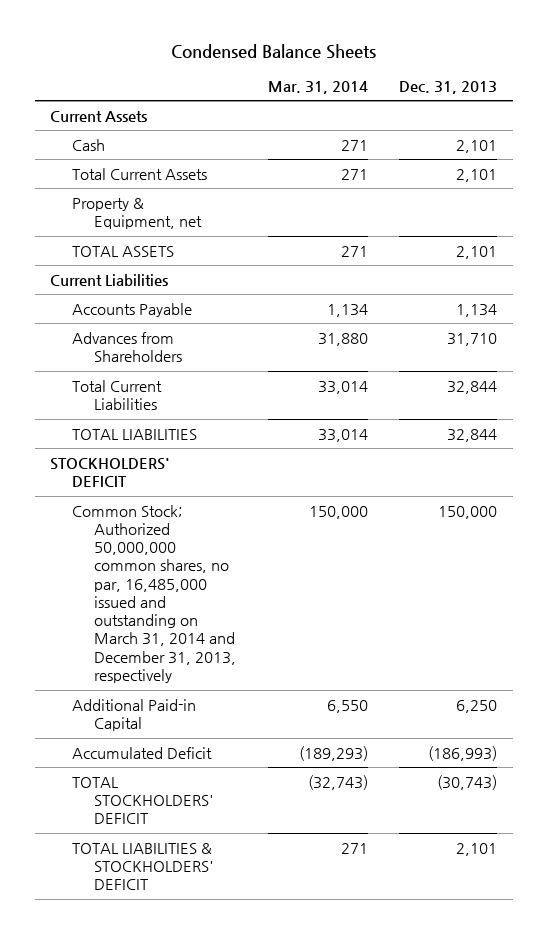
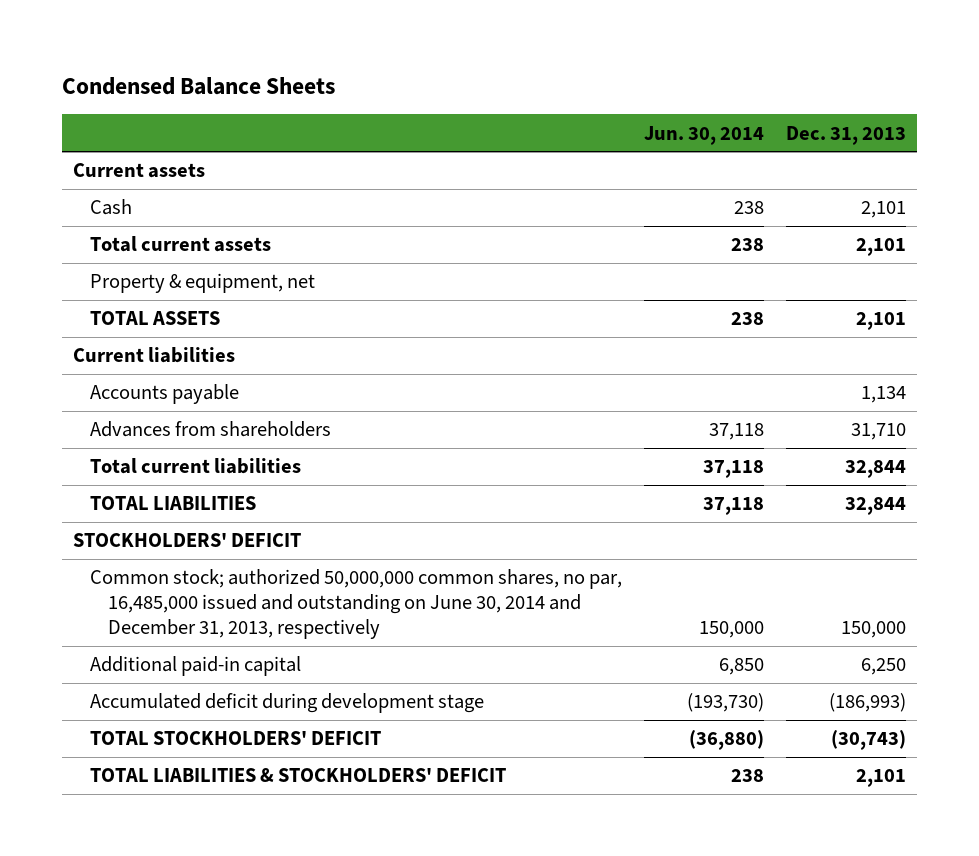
[267,80,368,94] Mar. 31, 2014 -> none
none -> [644,125,765,145] Jun. 30, 2014
[50,110,148,122] Current Assets -> [73,163,206,179] Current assets
[72,167,208,180] Total Current Assets -> [90,236,272,253] Total current assets
[72,197,202,229] Property & Equipment, net -> [90,273,316,294] Property & equipment, net
[50,273,169,286] Current Liabilities -> [73,347,236,364] Current liabilities
[72,302,193,317] Accounts Payable -> [90,384,240,405] Accounts payable
[72,331,182,362] Advances from Shareholders -> [90,421,332,438] Advances from shareholders
[72,379,163,410] Total Current Liabilities -> [90,458,302,475] Total current liabilities
[72,504,236,683] Common Stock; Authorized 50,000,000 common shares, no par, 16,485,000 issued and outstanding on March 31, 2014 and December 31, 2013, respectively -> [90,569,623,640] Common stock; authorized 50,000,000 common shares, no par, 16,485,000 issued and outstanding on June 30, 2014 and December 31, 2013, respectively
[72,698,197,731] Additional Paid-in Capital -> [90,656,302,677] Additional paid-in capital
[72,746,213,759] Accumulated Deficit -> [90,693,485,714] Accumulated deficit during development stage

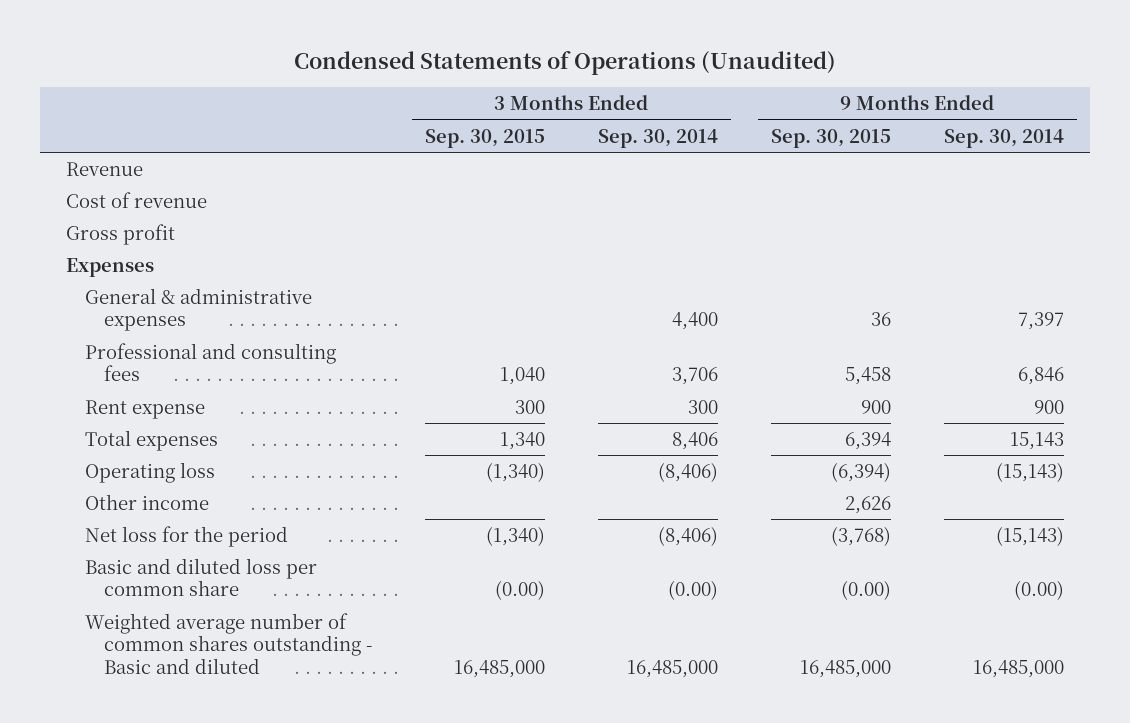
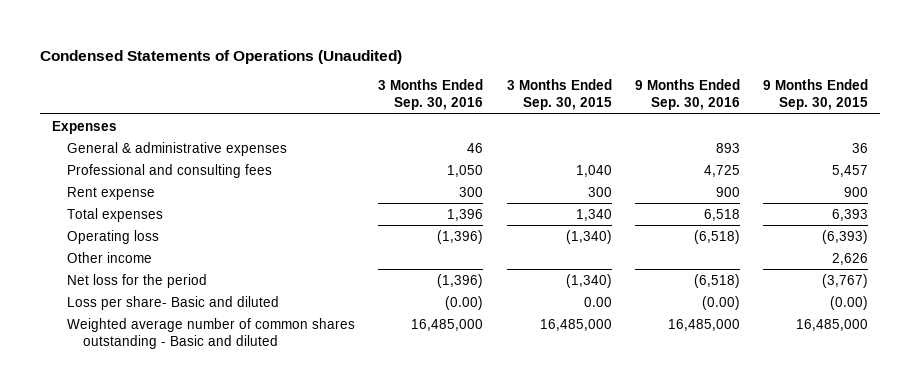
[597,128,718,148] Sep. 30, 2014 -> none
[943,128,1064,148] Sep. 30, 2014 -> none
none -> [378,79,484,111] 3 Months Ended Sep. 30, 2016
none -> [634,79,740,111] 9 Months Ended Sep. 30, 2016
[65,162,143,177] Revenue -> none
[65,192,207,209] Cost of revenue -> none
[65,224,175,246] Gross profit -> none
[844,367,891,386] 5,458 -> [832,164,869,177] 5,457
[844,432,891,451] 6,394 -> [832,208,869,221] 6,393
[830,462,891,483] (6,394) -> [822,229,869,244] (6,393)
[830,526,891,547] (3,768) -> [822,273,869,288] (3,767)
[85,558,318,597] Basic and diluted loss per common share -> [67,295,280,310] Loss per share- Basic and diluted
[494,580,545,601] (0.00) -> [583,296,612,307] 0.00

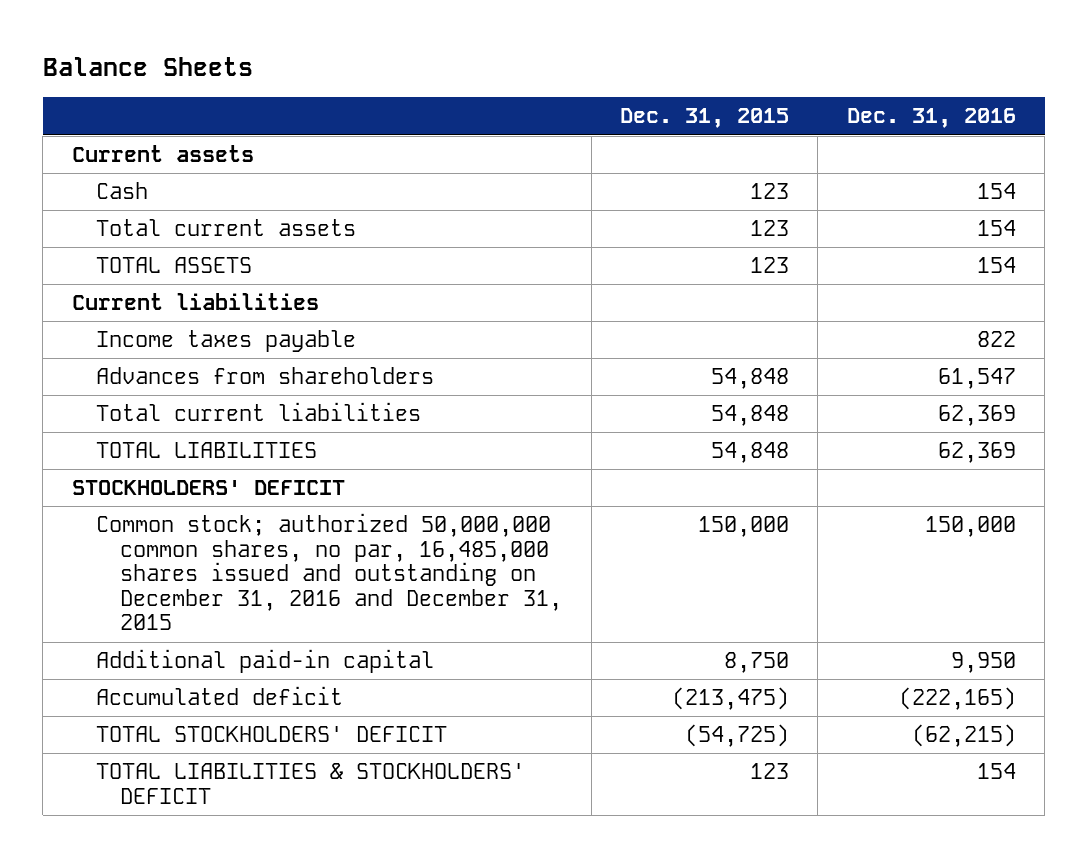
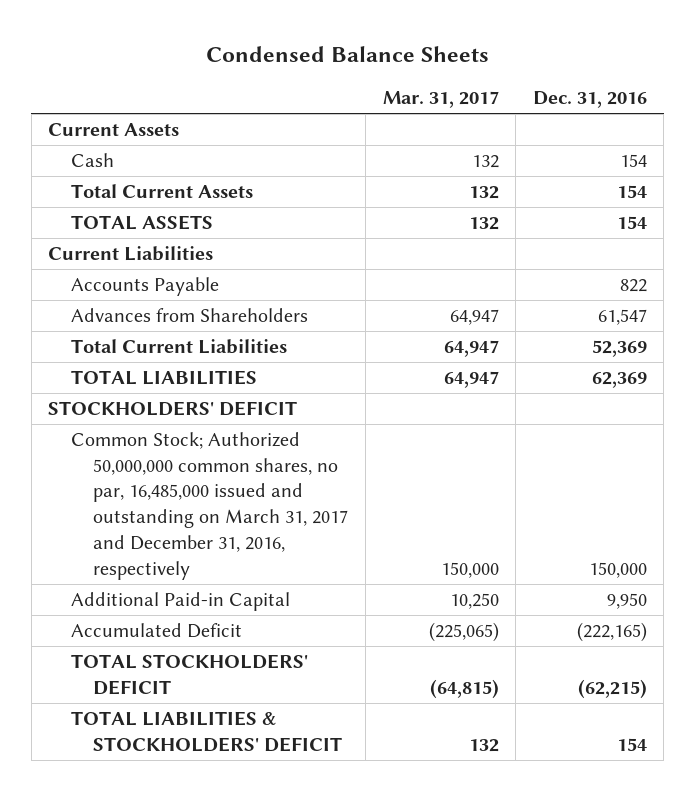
[42,56,253,76] Balance Sheets -> [205,46,489,63] Condensed Balance Sheets
[620,108,790,129] Dec. 31, 2015 -> none
none -> [382,91,499,109] Mar. 31, 2017
[71,145,254,163] Current assets -> [48,122,180,136] Current Assets
[96,219,357,237] Total current assets -> [70,183,253,198] Total Current Assets
[71,293,319,311] Current liabilities -> [48,245,214,261] Current Liabilities
[96,330,357,353] Income taxes payable -> [70,276,219,296] Accounts Payable
[96,367,435,385] Advances from shareholders -> [70,307,308,322] Advances from Shareholders
[96,402,422,422] Total current liabilities -> [70,338,287,354] Total Current Liabilities
[937,405,1016,427] 62,369 -> [591,339,647,357] 52,369
[96,513,563,631] Common stock; authorized 50,000,000 common shares, no par, 16,485,000 shares issued and outstanding on December 31, 2016 and December 31, 2015 -> [70,431,349,580] Common Stock; Authorized 50,000,000 common shares, no par, 16,485,000 issued and outstanding on March 31, 2017 and December 31, 2016, respectively
[96,649,435,674] Additional paid-in capital -> [70,591,290,611] Additional Paid-in Capital
[96,686,344,706] Accumulated deficit -> [70,622,242,638] Accumulated Deficit

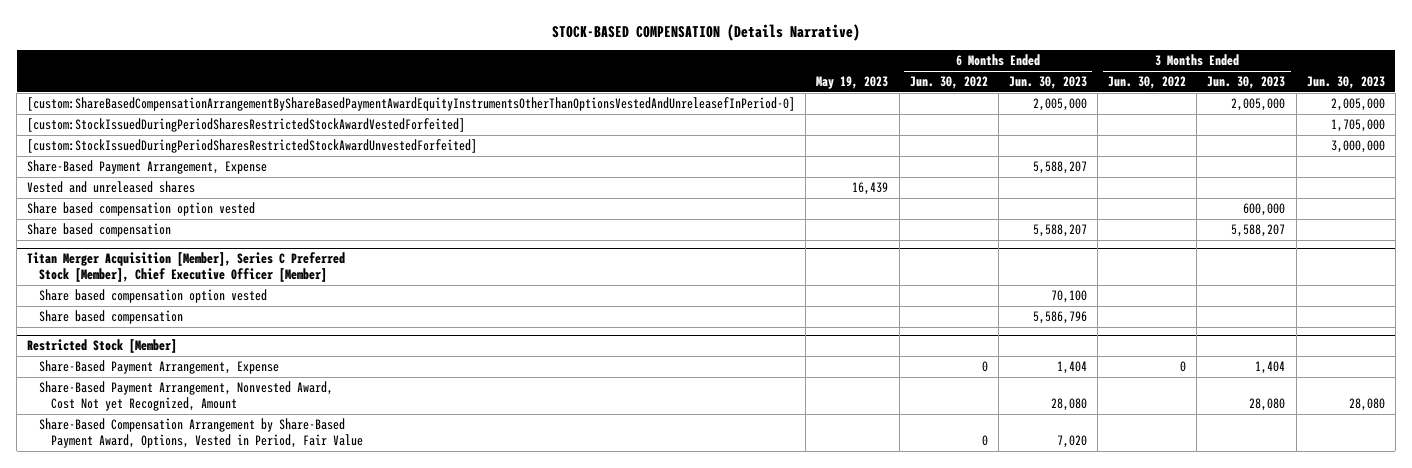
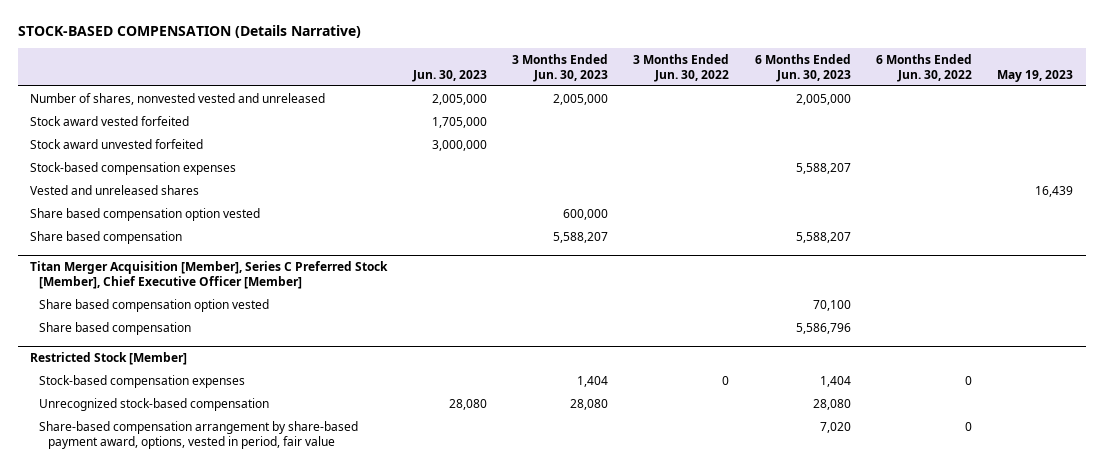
[27,96,796,111] [custom:ShareBasedCompensationArrangementByShareBasedPaymentAwardEquityInstrumentsOtherThanOptionsVestedAndUnreleasefInPeriod-0] -> [30,92,326,105] Number of shares, nonvested vested and unreleased
[27,117,466,132] [custom:StockIssuedDuringPeriodSharesRestrictedStockAwardVestedForfeited] -> [30,115,190,126] Stock award vested forfeited
[27,138,478,153] [custom:StockIssuedDuringPeriodSharesRestrictedStockAwardUnvestedForfeited] -> [30,138,204,149] Stock award unvested forfeited
[27,159,268,174] Share-Based Payment Arrangement, Expense -> [30,161,237,175] Stock-based compensation expenses
[39,359,280,374] Share-Based Payment Arrangement, Expense -> [39,374,246,388] Stock-based compensation expenses
[39,380,334,412] Share-Based Payment Arrangement, Nonvested Award, Cost Not yet Recognized, Amount -> [39,397,270,411] Unrecognized stock-based compensation
[39,417,363,449] Share-Based Compensation Arrangement by Share-Based Payment Award, Options, Vested in Period, Fair Value -> [39,420,359,449] Share-based compensation arrangement by share-based payment award, options, vested in period, fair value

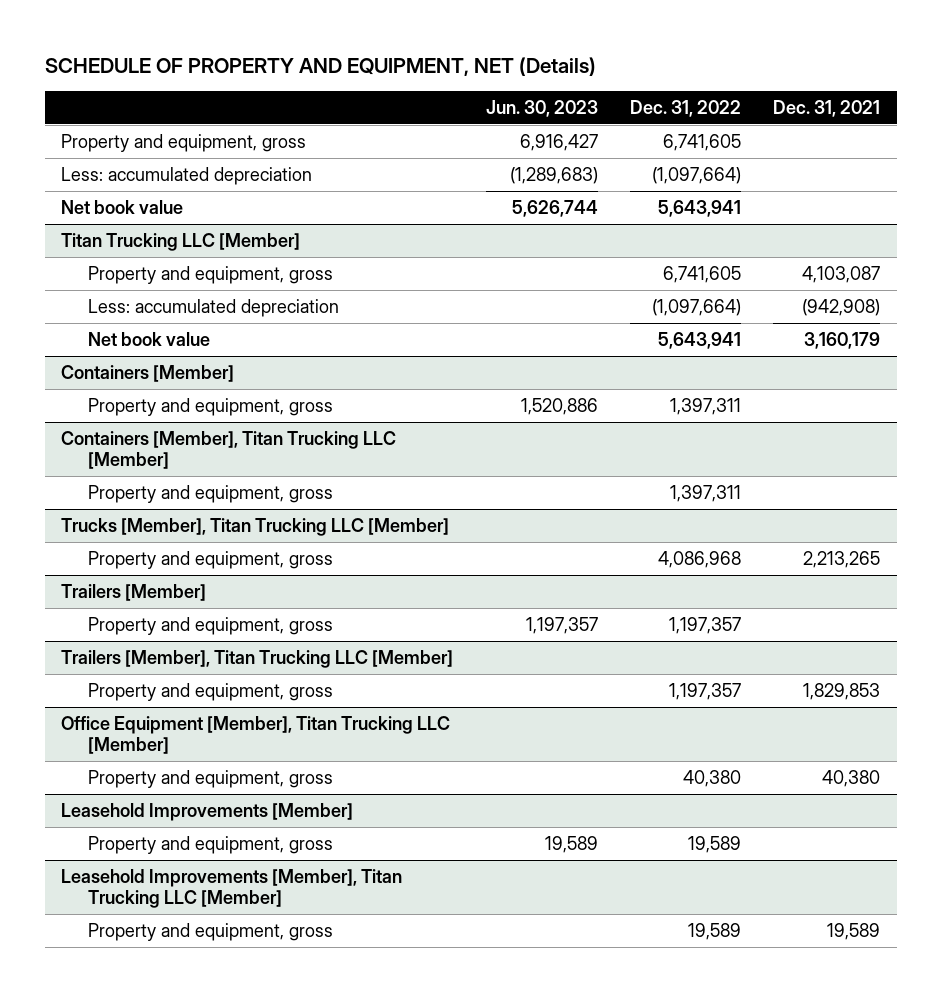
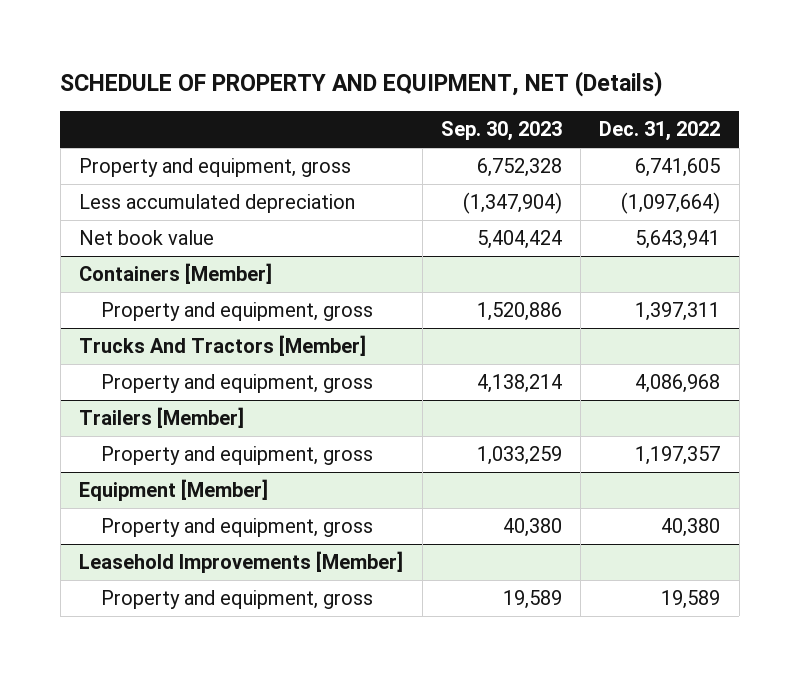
[485,99,598,117] Jun. 30, 2023 -> none
[773,99,881,117] Dec. 31, 2021 -> none
none -> [440,121,562,142] Sep. 30, 2023
[61,200,184,215] Net book value -> none
[61,233,301,252] Titan Trucking LLC [Member] -> none
[87,266,333,285] Property and equipment, gross -> none
[87,299,339,318] Less: accumulated depreciation -> none
[61,167,313,186] Less: accumulated depreciation -> [79,194,356,214] Less accumulated depreciation
[61,431,397,470] Containers [Member], Titan Trucking LLC [Member] -> none
[87,485,333,504] Property and equipment, gross -> none
[61,518,450,537] Trucks [Member], Titan Trucking LLC [Member] -> none
none -> [79,335,367,357] Trucks And Tractors [Member]
[61,650,454,669] Trailers [Member], Titan Trucking LLC [Member] -> none
[87,683,333,702] Property and equipment, gross -> none
[61,716,451,755] Office Equipment [Member], Titan Trucking LLC [Member] -> none
none -> [79,479,269,502] Equipment [Member]
[61,869,403,909] Leasehold Improvements [Member], Titan Trucking LLC [Member] -> none
[87,923,333,942] Property and equipment, gross -> none

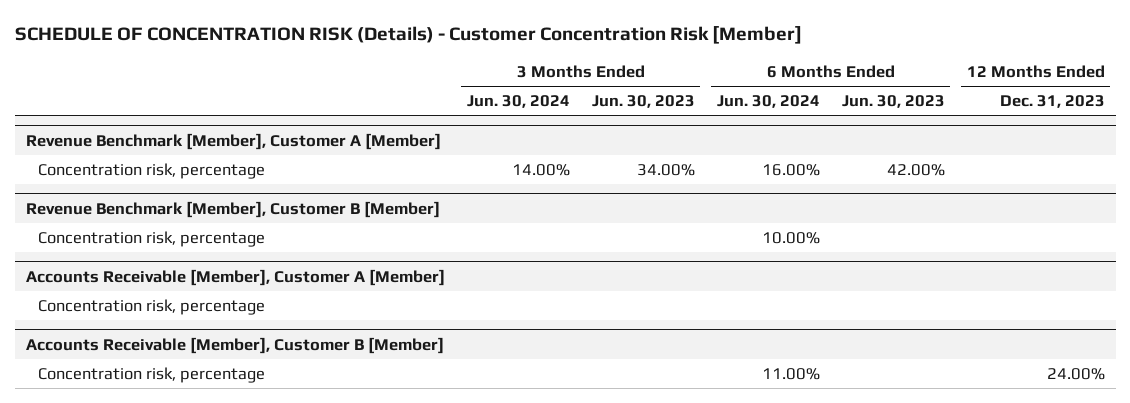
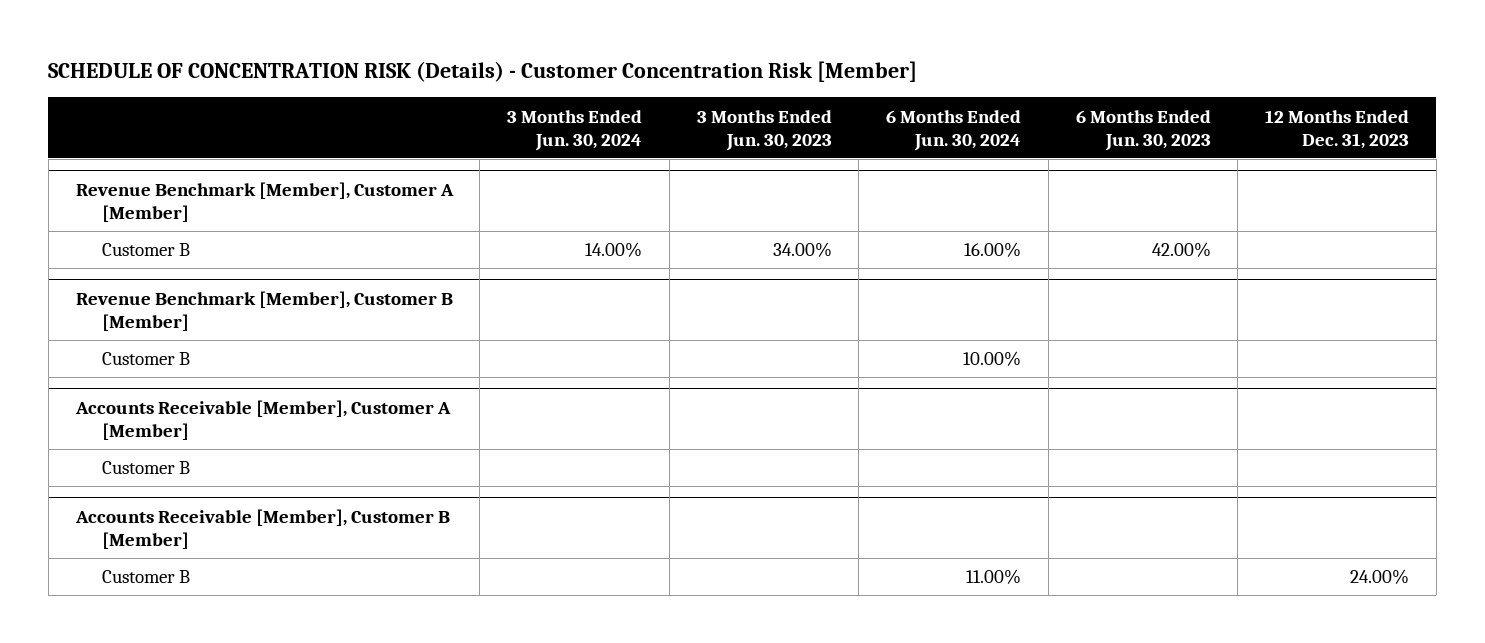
[38,162,266,179] Concentration risk, percentage -> [102,243,191,257] Customer B
[38,230,266,247] Concentration risk, percentage -> [102,352,191,366] Customer B
[38,298,266,315] Concentration risk, percentage -> [102,461,191,475] Customer B
[38,366,266,383] Concentration risk, percentage -> [102,570,191,584] Customer B

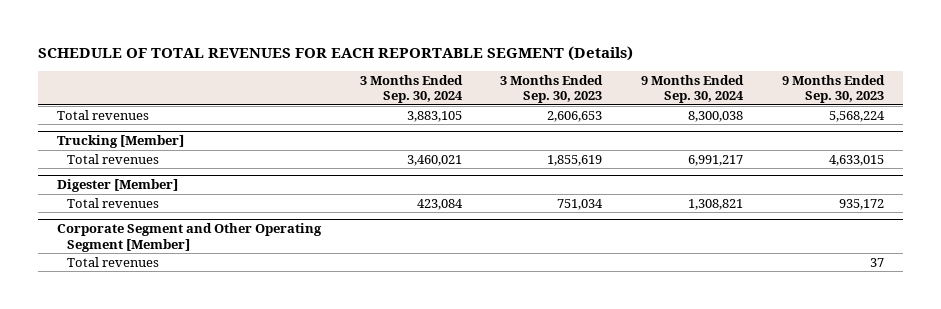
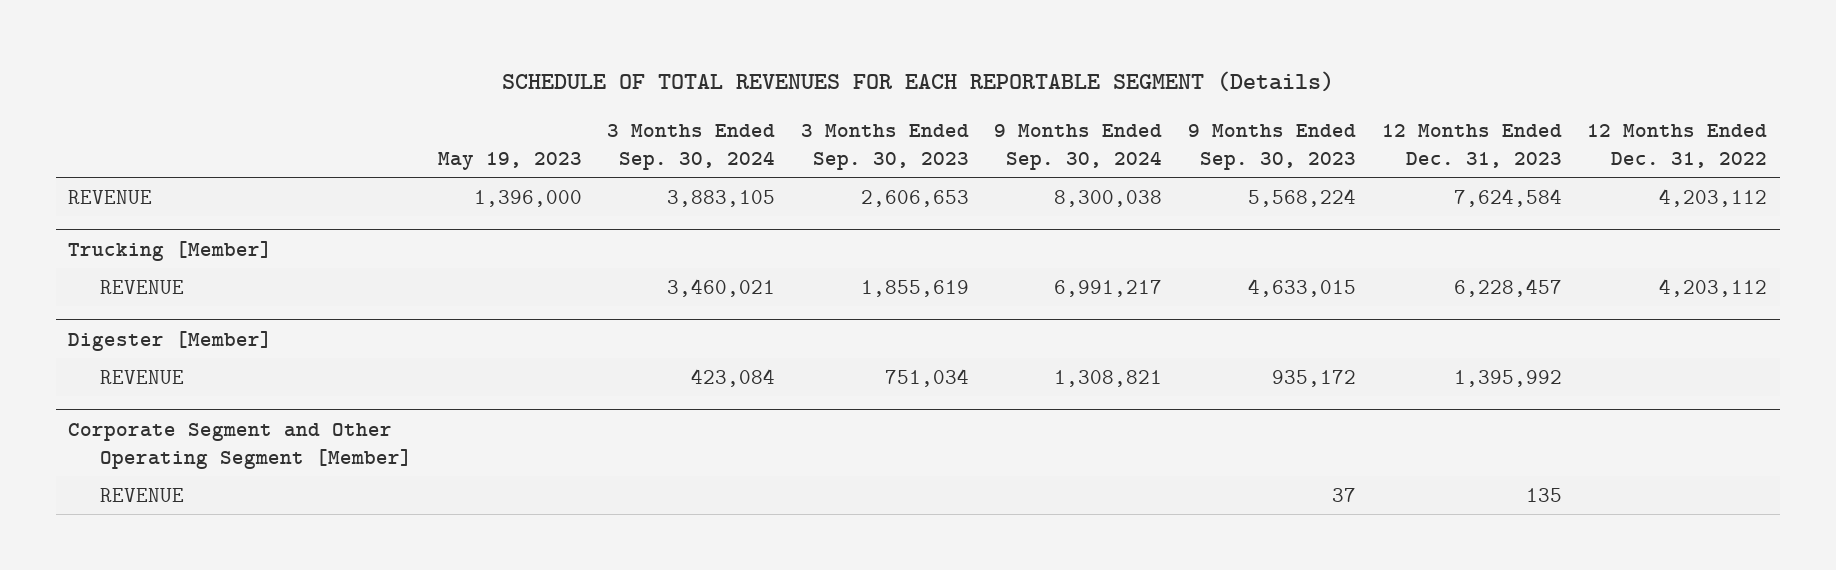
none -> [437,151,582,170] May 19, 2023
none -> [1381,124,1562,168] 12 Months Ended Dec. 31, 2023
none -> [1587,124,1768,168] 12 Months Ended Dec. 31, 2022
[57,109,150,120] Total revenues -> [68,189,153,204] REVENUE
[66,153,159,164] Total revenues -> [99,279,184,294] REVENUE
[66,197,159,208] Total revenues -> [99,369,184,384] REVENUE
[66,256,159,267] Total revenues -> [99,487,184,502] REVENUE

